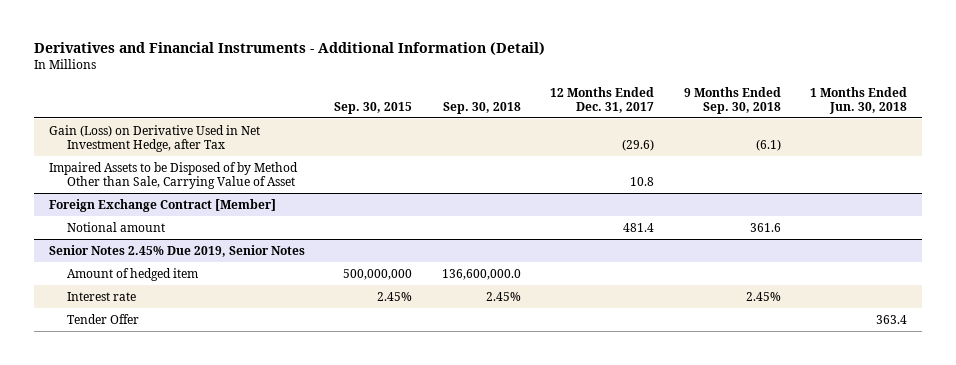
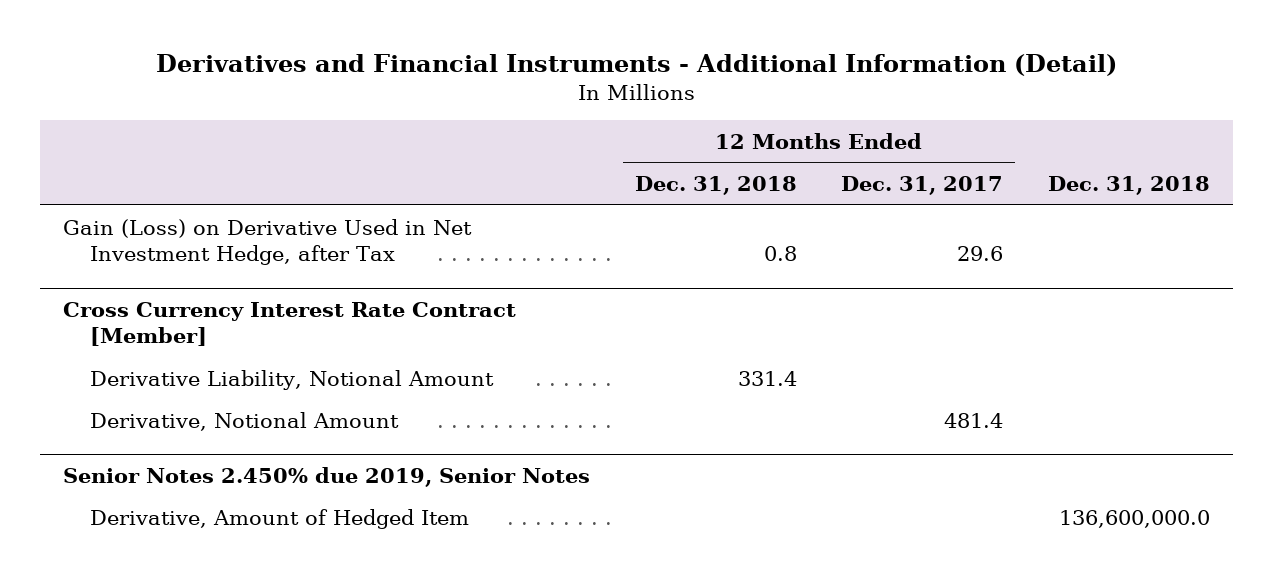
[334,101,413,114] Sep. 30, 2015 -> none
[442,101,521,114] Sep. 30, 2018 -> none
[683,86,781,114] 9 Months Ended Sep. 30, 2018 -> none
[810,86,908,114] 1 Months Ended Jun. 30, 2018 -> none
none -> [634,175,797,195] Dec. 31, 2018
none -> [1048,175,1211,195] Dec. 31, 2018
[48,161,298,189] Impaired Assets to be Disposed of by Method Other than Sale, Carrying Value of Asset -> none
[67,291,137,301] Interest rate -> none
[67,313,140,324] Tender Offer -> none
[622,138,655,151] (29.6) -> [957,245,1004,261] 29.6
[48,198,276,212] Foreign Exchange Contract [Member] -> [62,301,516,346] Cross Currency Interest Rate Contract [Member]
none -> [90,369,495,390] Derivative Liability, Notional Amount
[67,221,166,232] Notional amount -> [90,411,400,431] Derivative, Notional Amount
[48,244,305,257] Senior Notes 2.45% Due 2019, Senior Notes -> [62,466,590,487] Senior Notes 2.450% due 2019, Senior Notes
[67,267,199,281] Amount of hedged item -> [90,508,470,529] Derivative, Amount of Hedged Item

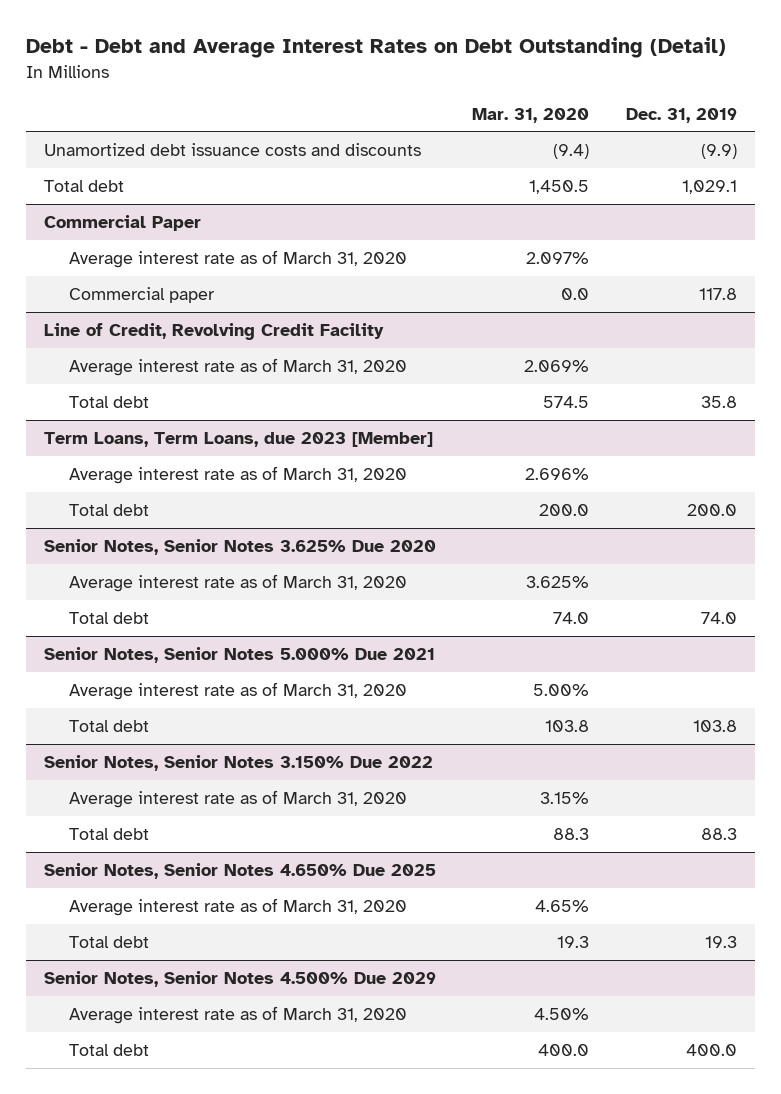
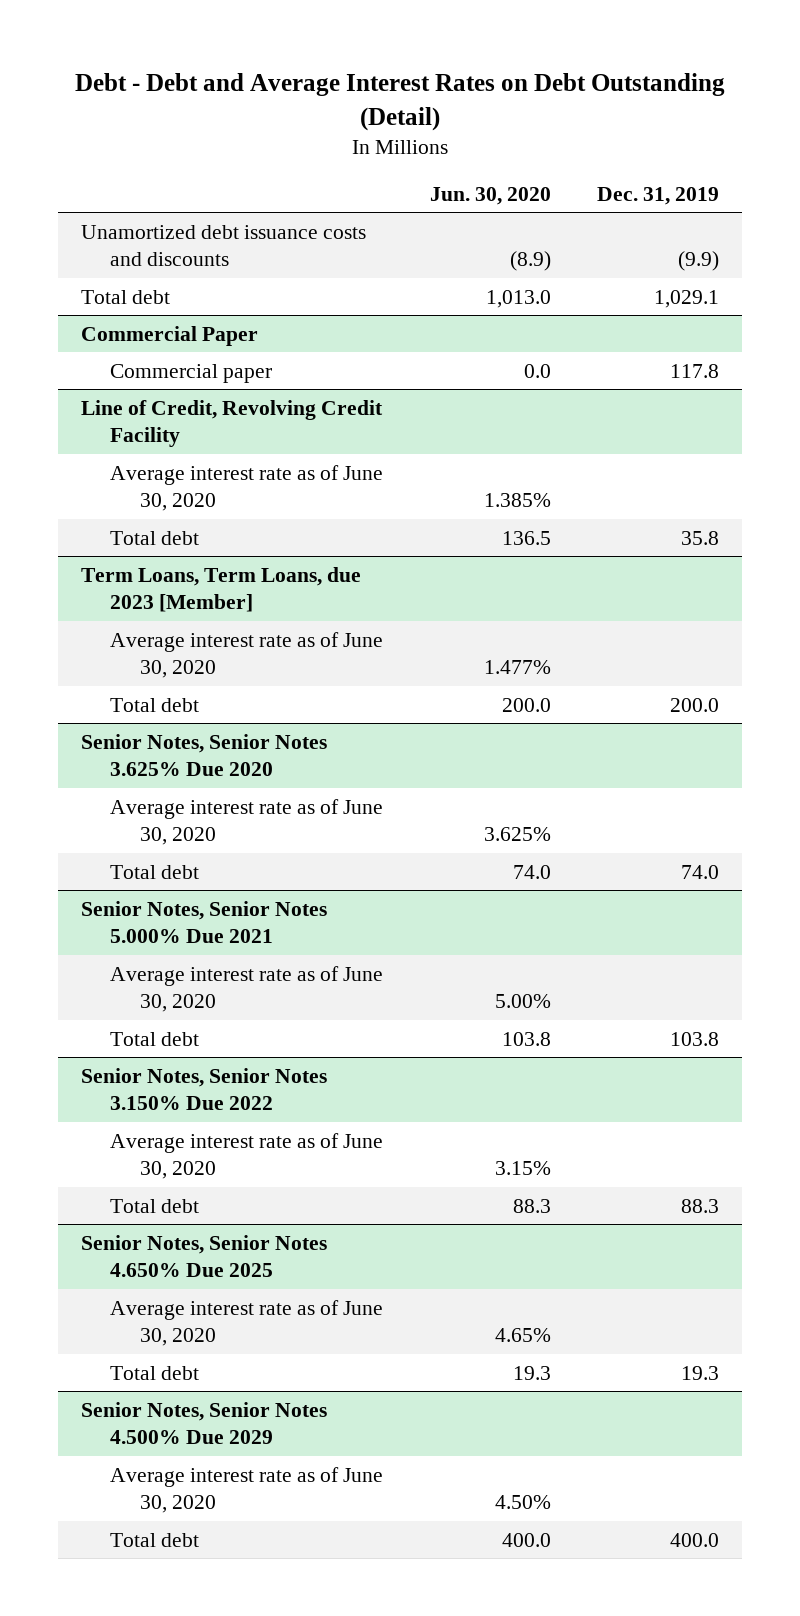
[472,107,590,123] Mar. 31, 2020 -> none
none -> [429,186,551,205] Jun. 30, 2020
[68,249,407,268] Average interest rate as of March 31, 2020 -> none
[68,357,407,376] Average interest rate as of March 31, 2020 -> [110,464,384,512] Average interest rate as of June 30, 2020
[68,465,407,484] Average interest rate as of March 31, 2020 -> [110,631,384,679] Average interest rate as of June 30, 2020
[68,573,407,592] Average interest rate as of March 31, 2020 -> [110,798,384,846] Average interest rate as of June 30, 2020
[68,681,407,700] Average interest rate as of March 31, 2020 -> [110,965,384,1013] Average interest rate as of June 30, 2020
[68,789,407,808] Average interest rate as of March 31, 2020 -> [110,1132,384,1180] Average interest rate as of June 30, 2020
[68,897,407,916] Average interest rate as of March 31, 2020 -> [110,1299,384,1347] Average interest rate as of June 30, 2020
[68,1005,407,1024] Average interest rate as of March 31, 2020 -> [110,1466,384,1514] Average interest rate as of June 30, 2020

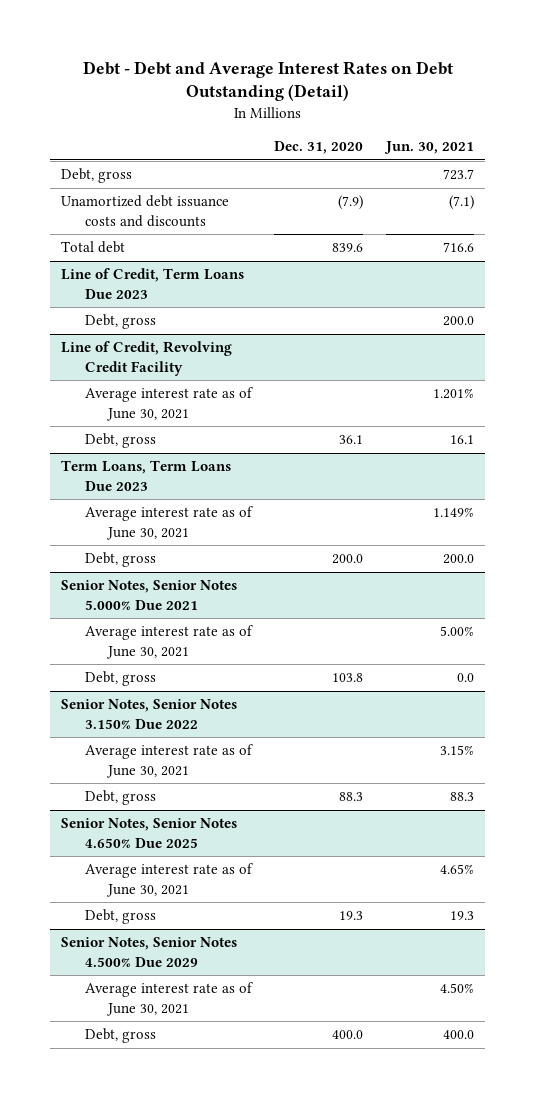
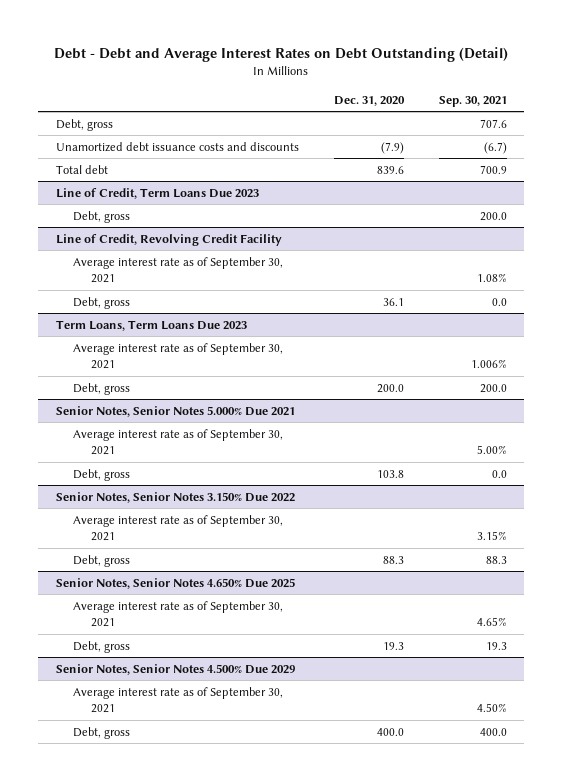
[383,141,474,155] Jun. 30, 2021 -> none
none -> [438,95,507,107] Sep. 30, 2021
[84,387,253,421] Average interest rate as of June 30, 2021 -> [73,256,284,284] Average interest rate as of September 30, 2021
[84,506,253,540] Average interest rate as of June 30, 2021 -> [73,342,284,370] Average interest rate as of September 30, 2021
[84,625,253,659] Average interest rate as of June 30, 2021 -> [73,428,284,456] Average interest rate as of September 30, 2021
[84,744,253,778] Average interest rate as of June 30, 2021 -> [73,514,284,542] Average interest rate as of September 30, 2021
[84,863,253,897] Average interest rate as of June 30, 2021 -> [73,600,284,628] Average interest rate as of September 30, 2021
[84,982,253,1016] Average interest rate as of June 30, 2021 -> [73,686,284,714] Average interest rate as of September 30, 2021

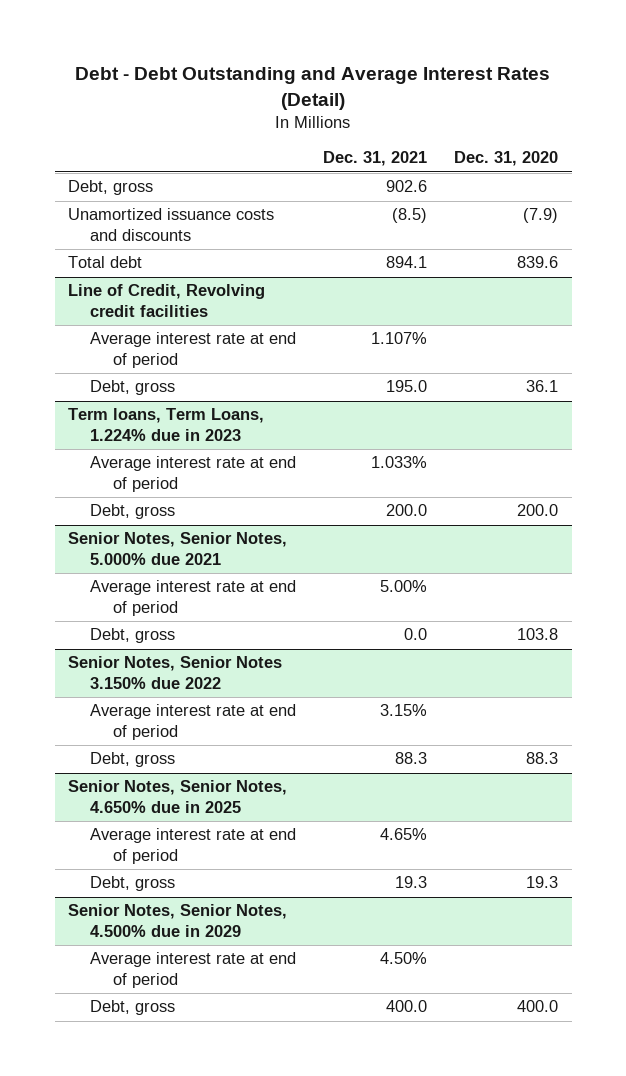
[54,47,509,63] Debt - Debt and Average Interest Rates on Debt Outstanding (Detail) -> [75,67,551,110] Debt - Debt Outstanding and Average Interest Rates (Detail)
[438,95,507,107] Sep. 30, 2021 -> none
none -> [323,151,428,167] Dec. 31, 2021
[55,141,299,152] Unamortized debt issuance costs and discounts -> [68,208,275,242] Unamortized issuance costs and discounts
[55,187,259,199] Line of Credit, Term Loans Due 2023 -> none
[73,210,131,223] Debt, gross -> none
[55,233,282,246] Line of Credit, Revolving Credit Facility -> [68,284,266,318] Line of Credit, Revolving credit facilities
[73,256,284,284] Average interest rate as of September 30, 2021 -> [90,332,297,369] Average interest rate at end of period
[55,319,247,331] Term Loans, Term Loans Due 2023 -> [68,408,265,442] Term loans, Term Loans, 1.224% due in 2023
[73,342,284,370] Average interest rate as of September 30, 2021 -> [90,456,297,493] Average interest rate at end of period
[55,405,295,417] Senior Notes, Senior Notes 5.000% Due 2021 -> [68,532,288,566] Senior Notes, Senior Notes, 5.000% due 2021
[73,428,284,456] Average interest rate as of September 30, 2021 -> [90,580,297,617] Average interest rate at end of period
[55,491,295,503] Senior Notes, Senior Notes 3.150% Due 2022 -> [68,656,283,690] Senior Notes, Senior Notes 3.150% due 2022
[73,514,284,542] Average interest rate as of September 30, 2021 -> [90,704,297,741] Average interest rate at end of period
[55,577,295,589] Senior Notes, Senior Notes 4.650% Due 2025 -> [68,780,288,814] Senior Notes, Senior Notes, 4.650% due in 2025
[73,600,284,628] Average interest rate as of September 30, 2021 -> [90,828,297,865] Average interest rate at end of period
[55,663,295,675] Senior Notes, Senior Notes 4.500% Due 2029 -> [68,904,288,938] Senior Notes, Senior Notes, 4.500% due in 2029
[73,686,284,714] Average interest rate as of September 30, 2021 -> [90,952,297,989] Average interest rate at end of period

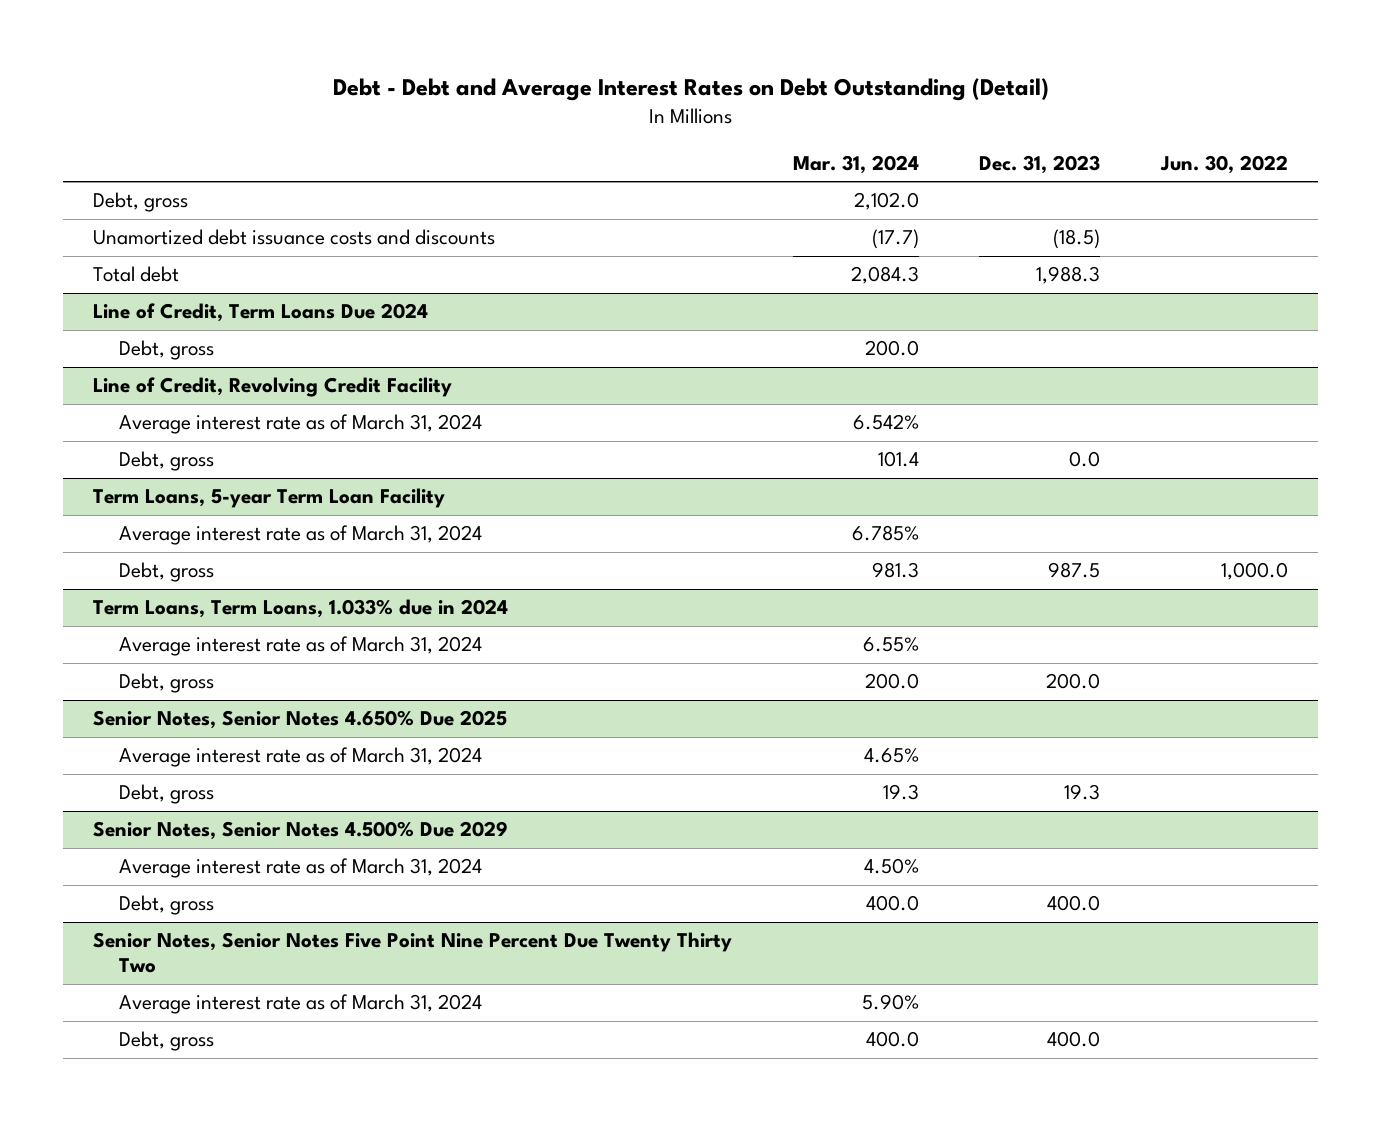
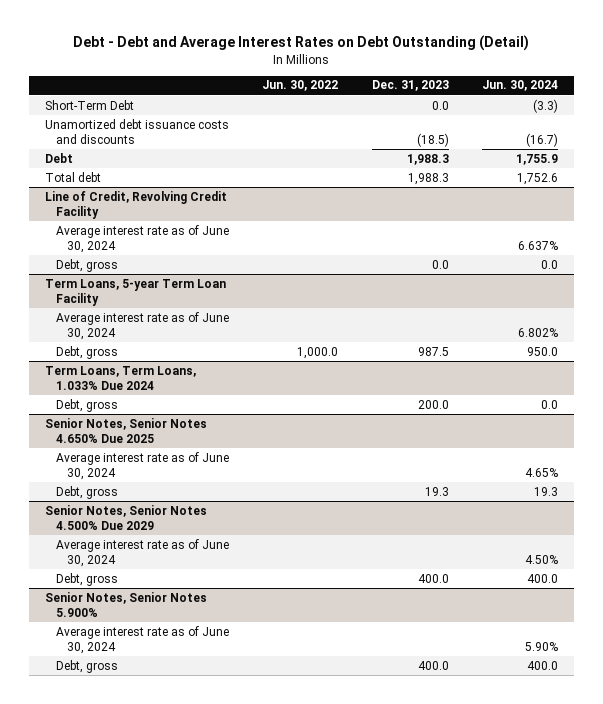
[792,154,919,174] Mar. 31, 2024 -> none
none -> [481,80,558,92] Jun. 30, 2024
[93,192,189,213] Debt, gross -> none
none -> [45,99,135,110] Short-Term Debt
none -> [45,152,74,163] Debt
[93,303,429,323] Line of Credit, Term Loans Due 2024 -> none
[119,340,215,361] Debt, gross -> none
[119,414,483,435] Average interest rate as of March 31, 2024 -> [56,224,230,253] Average interest rate as of June 30, 2024
[119,525,483,546] Average interest rate as of March 31, 2024 -> [56,311,230,340] Average interest rate as of June 30, 2024
[119,636,483,657] Average interest rate as of March 31, 2024 -> none
[93,599,509,619] Term Loans, Term Loans, 1.033% due in 2024 -> [45,365,197,390] Term Loans, Term Loans, 1.033% Due 2024
[119,747,483,768] Average interest rate as of March 31, 2024 -> [56,451,230,480] Average interest rate as of June 30, 2024
[119,858,483,879] Average interest rate as of March 31, 2024 -> [56,538,230,567] Average interest rate as of June 30, 2024
[93,932,733,973] Senior Notes, Senior Notes Five Point Nine Percent Due Twenty Thirty Two -> [45,591,208,617] Senior Notes, Senior Notes 5.900%
[119,994,483,1015] Average interest rate as of March 31, 2024 -> [56,625,230,654] Average interest rate as of June 30, 2024

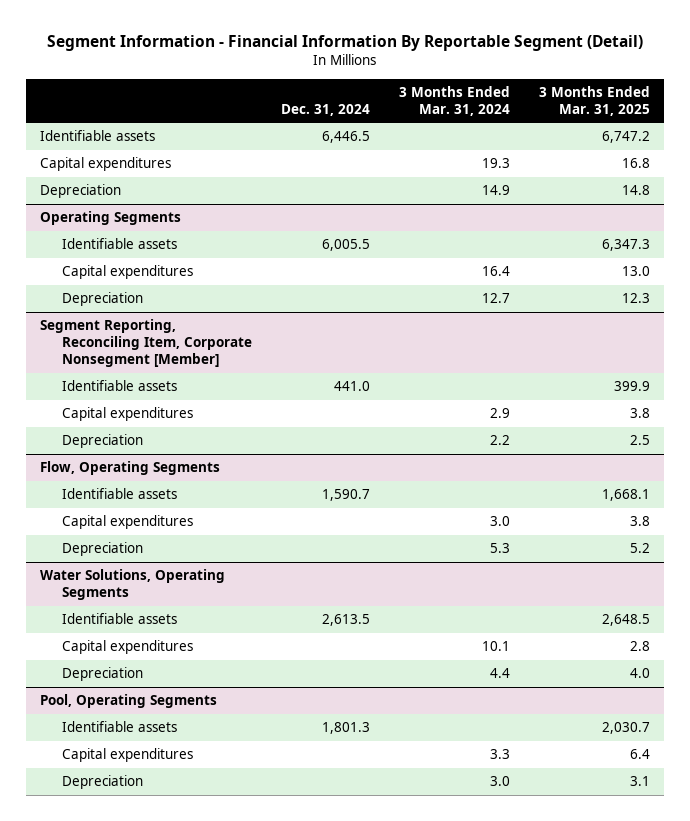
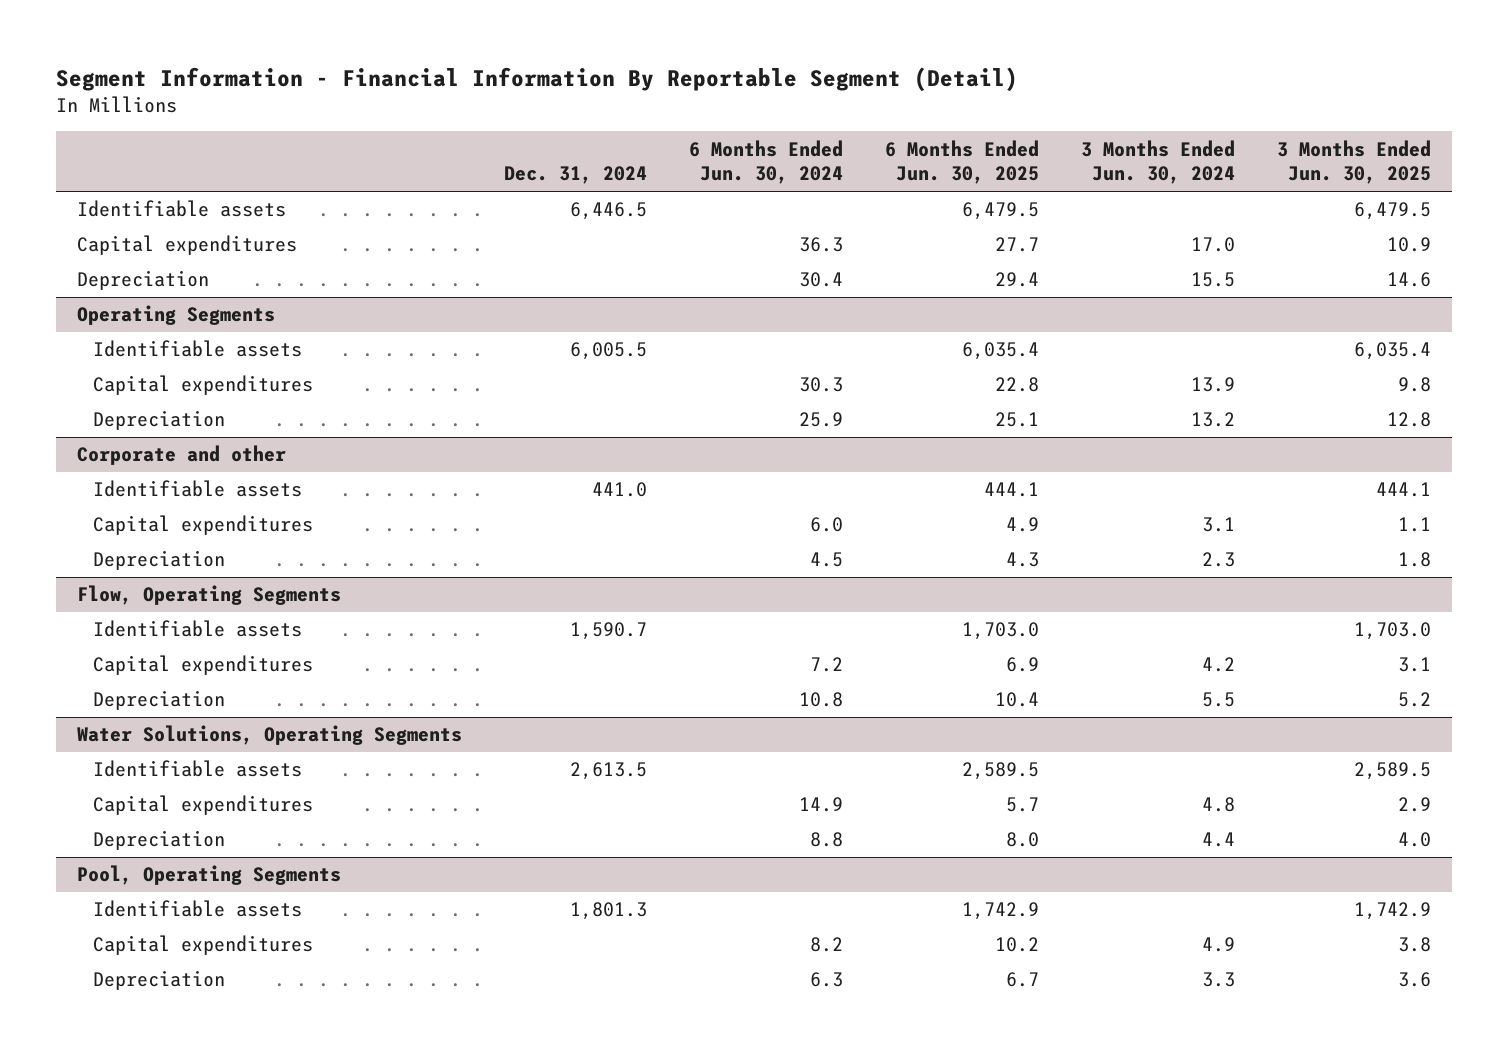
[398,85,510,116] 3 Months Ended Mar. 31, 2024 -> none
[538,85,650,116] 3 Months Ended Mar. 31, 2025 -> none
none -> [688,139,843,185] 6 Months Ended Jun. 30, 2024
none -> [885,139,1040,185] 6 Months Ended Jun. 30, 2025
none -> [1081,139,1236,185] 3 Months Ended Jun. 30, 2024
none -> [1277,139,1432,185] 3 Months Ended Jun. 30, 2025
[40,319,252,368] Segment Reporting, Reconciling Item, Corporate Nonsegment [Member] -> [76,445,286,466] Corporate and other

